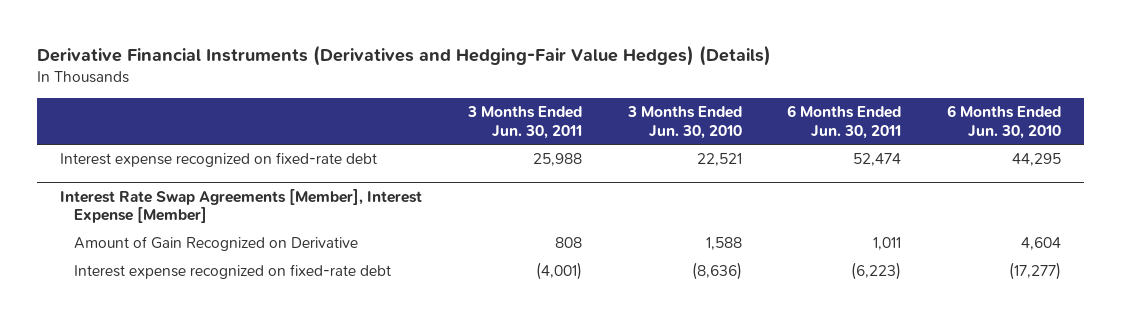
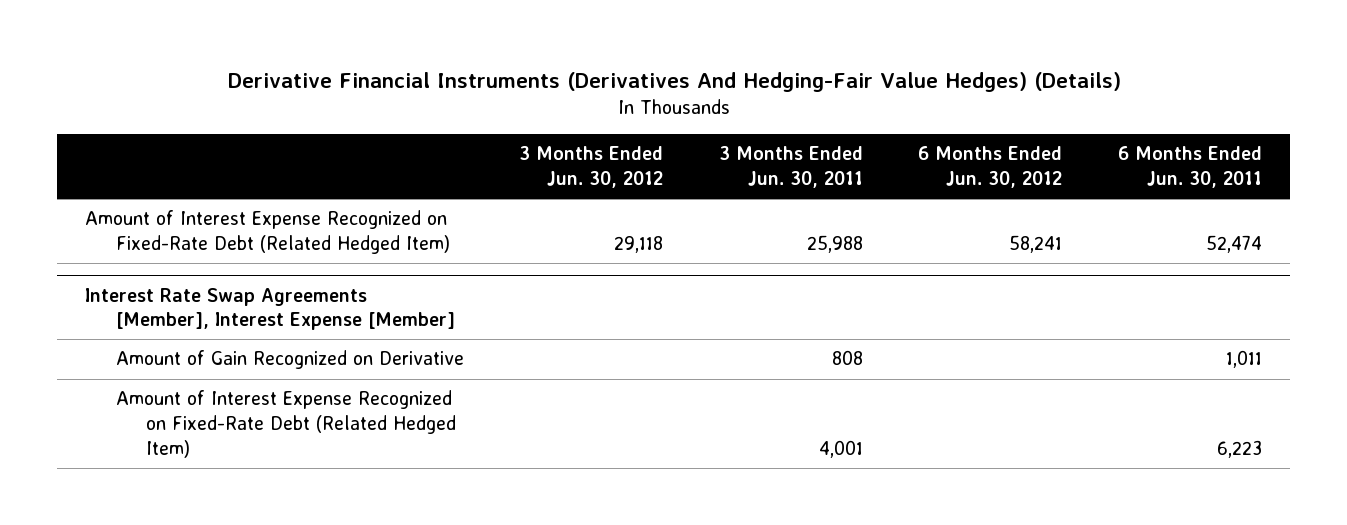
[37,45,772,67] Derivative Financial Instruments (Derivatives and Hedging-Fair Value Hedges) (Details) -> [227,71,1121,92] Derivative Financial Instruments (Derivatives And Hedging-Fair Value Hedges) (Details)
[626,106,742,139] 3 Months Ended Jun. 30, 2010 -> none
[947,105,1062,139] 6 Months Ended Jun. 30, 2010 -> none
none -> [519,146,664,189] 3 Months Ended Jun. 30, 2012
none -> [918,146,1063,189] 6 Months Ended Jun. 30, 2012
[60,152,378,168] Interest expense recognized on fixed-rate debt -> [85,210,450,255] Amount of Interest Expense Recognized on Fixed-Rate Debt (Related Hedged Item)
[73,264,391,280] Interest expense recognized on fixed-rate debt -> [115,390,457,458] Amount of Interest Expense Recognized on Fixed-Rate Debt (Related Hedged Item)
[535,262,582,281] (4,001) -> [818,439,863,458] 4,001
[851,262,902,281] (6,223) -> [1217,439,1263,458] 6,223

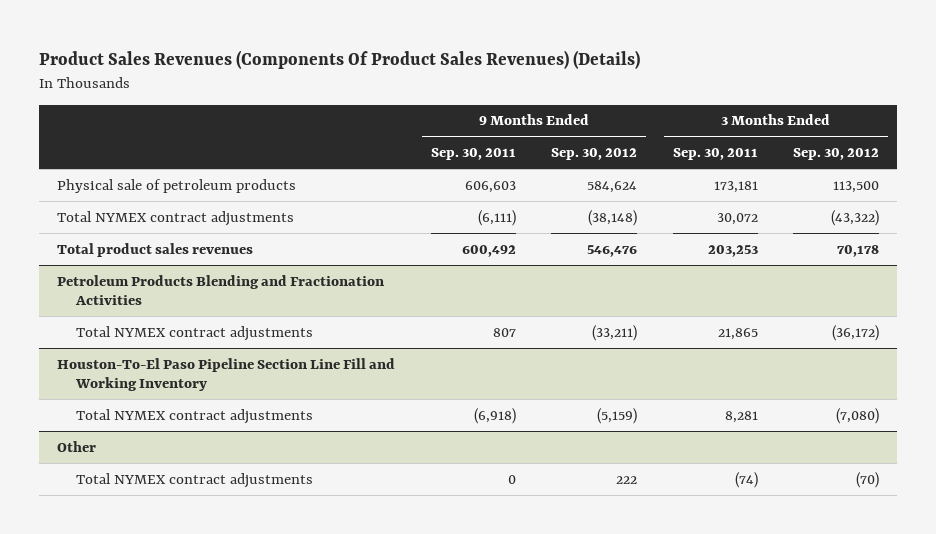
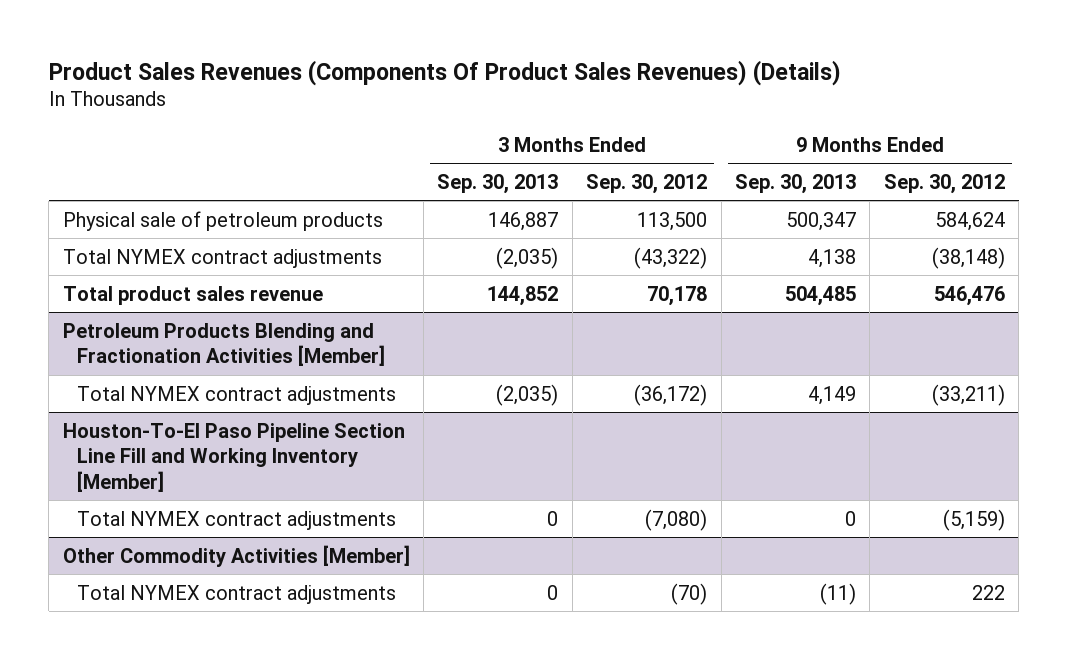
[430,148,516,161] Sep. 30, 2011 -> none
[672,148,758,161] Sep. 30, 2011 -> none
none -> [437,173,559,194] Sep. 30, 2013
none -> [734,173,856,194] Sep. 30, 2013
[56,242,253,257] Total product sales revenues -> [62,285,323,305] Total product sales revenue
[56,274,384,306] Petroleum Products Blending and Fractionation Activities -> [62,322,386,367] Petroleum Products Blending and Fractionation Activities [Member]
[56,357,395,392] Houston-To-El Paso Pipeline Section Line Fill and Working Inventory -> [62,422,405,493] Houston-To-El Paso Pipeline Section Line Fill and Working Inventory [Member]
[56,440,96,452] Other -> none
none -> [62,544,410,567] Other Commodity Activities [Member]

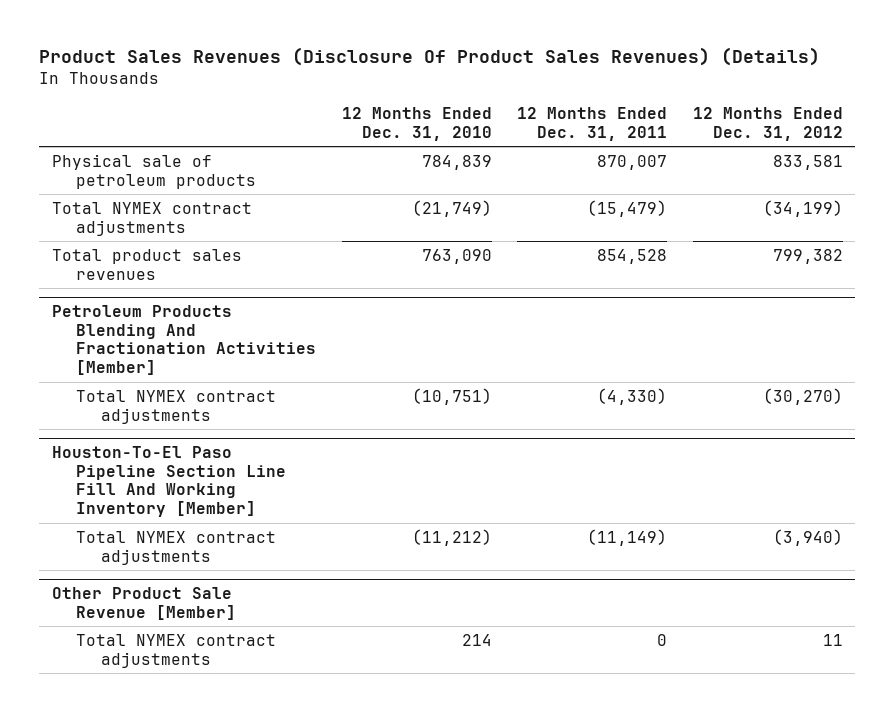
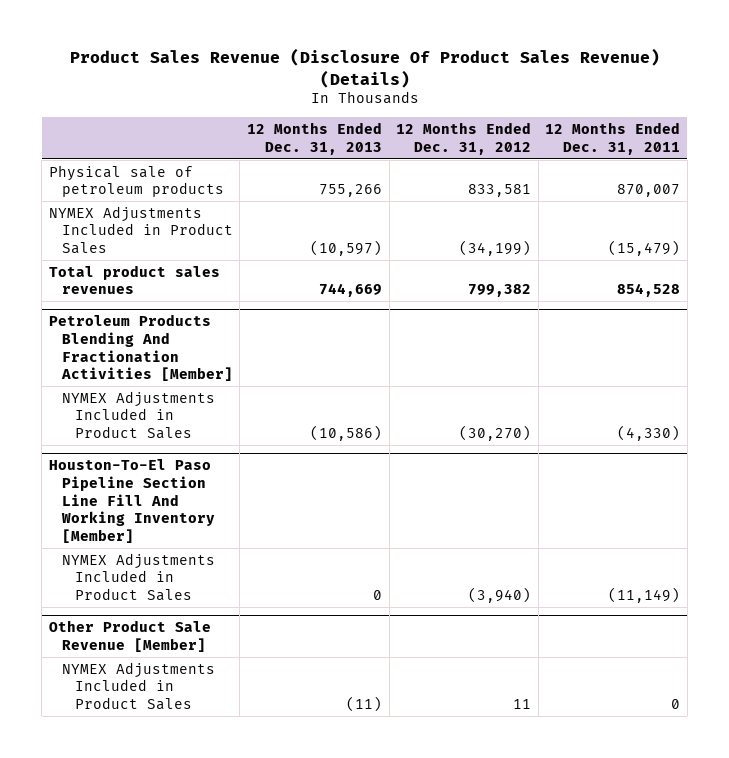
[38,46,820,66] Product Sales Revenues (Disclosure Of Product Sales Revenues) (Details) -> [69,48,660,88] Product Sales Revenue (Disclosure Of Product Sales Revenue) (Details)
[341,107,492,141] 12 Months Ended Dec. 31, 2010 -> none
none -> [247,121,383,155] 12 Months Ended Dec. 31, 2013
[51,201,252,236] Total NYMEX contract adjustments -> [48,205,233,254] NYMEX Adjustments Included in Product Sales
[76,389,277,424] Total NYMEX contract adjustments -> [61,390,215,439] NYMEX Adjustments Included in Product Sales
[76,530,277,565] Total NYMEX contract adjustments -> [61,552,215,601] NYMEX Adjustments Included in Product Sales
[76,633,277,668] Total NYMEX contract adjustments -> none
none -> [61,661,215,710] NYMEX Adjustments Included in Product Sales

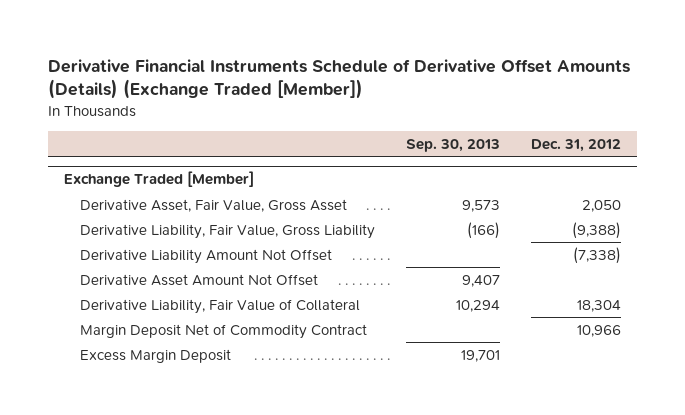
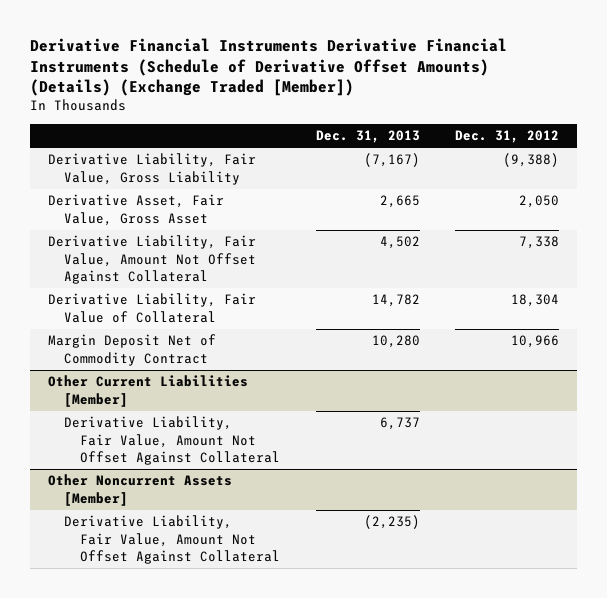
[48,58,631,100] Derivative Financial Instruments Schedule of Derivative Offset Amounts (Details) (Exchange Traded [Member]) -> [30,37,508,97] Derivative Financial Instruments Derivative Financial Instruments (Schedule of Derivative Offset Amounts) (Details) (Exchange Traded [Member])
[406,138,501,152] Sep. 30, 2013 -> none
none -> [315,130,420,144] Dec. 31, 2013
[63,171,254,188] Exchange Traded [Member] -> none
[79,198,347,212] Derivative Asset, Fair Value, Gross Asset -> none
[79,273,318,286] Derivative Asset Amount Not Offset -> none
none -> [47,194,224,226] Derivative Asset, Fair Value, Gross Asset
[79,248,332,264] Derivative Liability Amount Not Offset -> [47,235,257,284] Derivative Liability, Fair Value, Amount Not Offset Against Collateral
[573,246,622,264] (7,338) -> [519,236,560,250] 7,338
[79,348,231,363] Excess Margin Deposit -> none
none -> [47,375,248,407] Other Current Liabilities [Member]
none -> [64,416,281,465] Derivative Liability, Fair Value, Amount Not Offset Against Collateral
none -> [47,474,232,506] Other Noncurrent Assets [Member]
none -> [64,515,281,564] Derivative Liability, Fair Value, Amount Not Offset Against Collateral

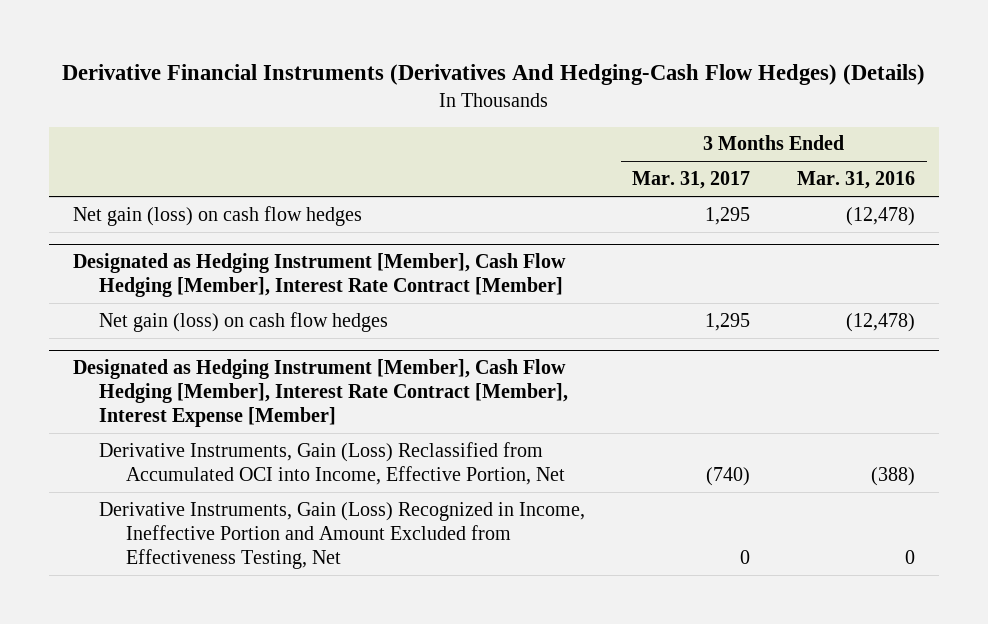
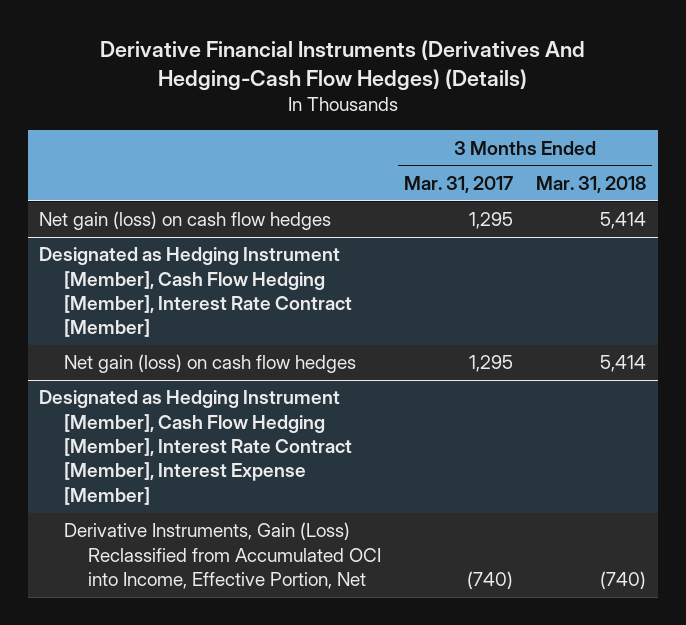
[797,171,916,190] Mar. 31, 2016 -> none
none -> [536,175,647,193] Mar. 31, 2018
[99,501,586,569] Derivative Instruments, Gain (Loss) Recognized in Income, Ineffective Portion and Amount Excluded from Effectiveness Testing, Net -> none

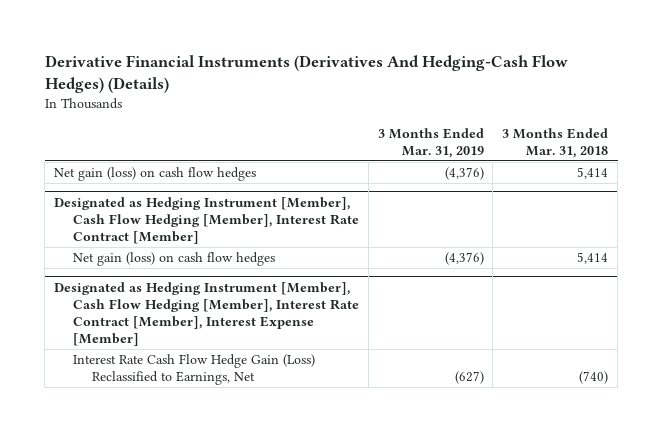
[404,175,514,193] Mar. 31, 2017 -> none
none -> [377,127,484,158] 3 Months Ended Mar. 31, 2019
[63,522,381,590] Derivative Instruments, Gain (Loss) Reclassified from Accumulated OCI into Income, Effective Portion, Net -> none
none -> [72,354,315,386] Interest Rate Cash Flow Hedge Gain (Loss) Reclassified to Earnings, Net

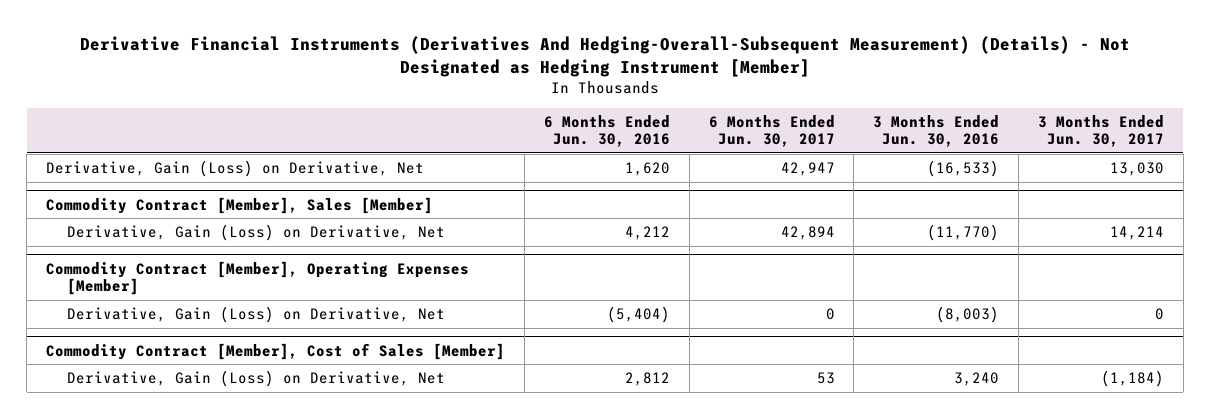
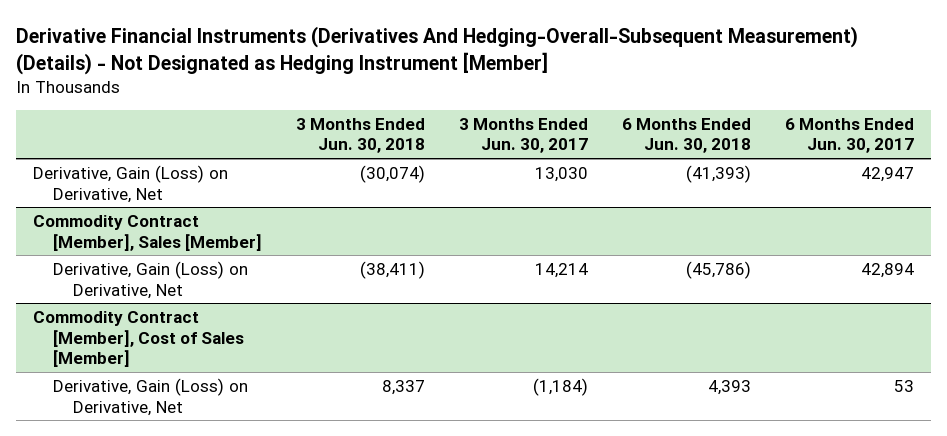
[543,115,670,148] 6 Months Ended Jun. 30, 2016 -> none
[873,115,1000,148] 3 Months Ended Jun. 30, 2016 -> none
none -> [296,117,426,154] 3 Months Ended Jun. 30, 2018
none -> [621,117,751,154] 6 Months Ended Jun. 30, 2018
[46,260,470,295] Commodity Contract [Member], Operating Expenses [Member] -> none
[67,306,446,324] Derivative, Gain (Loss) on Derivative, Net -> none

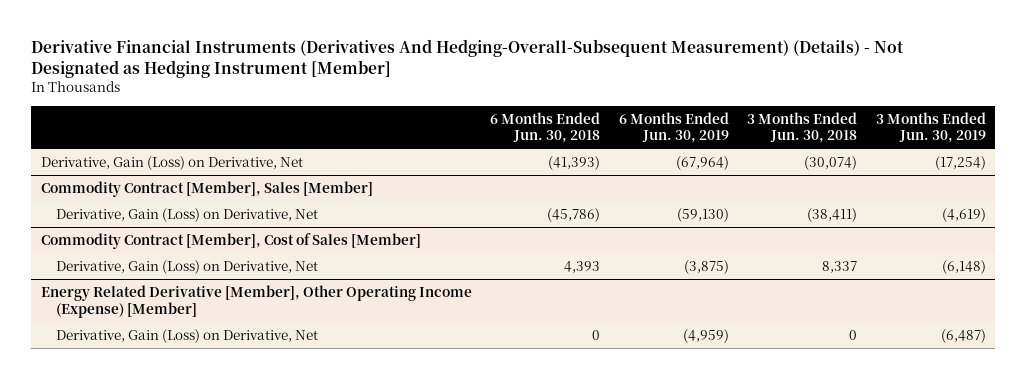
[458,117,588,154] 3 Months Ended Jun. 30, 2017 -> none
[784,117,914,154] 6 Months Ended Jun. 30, 2017 -> none
none -> [618,111,729,144] 6 Months Ended Jun. 30, 2019
none -> [875,111,986,144] 3 Months Ended Jun. 30, 2019
none -> [40,284,472,318] Energy Related Derivative [Member], Other Operating Income (Expense) [Member]
none -> [55,328,318,343] Derivative, Gain (Loss) on Derivative, Net

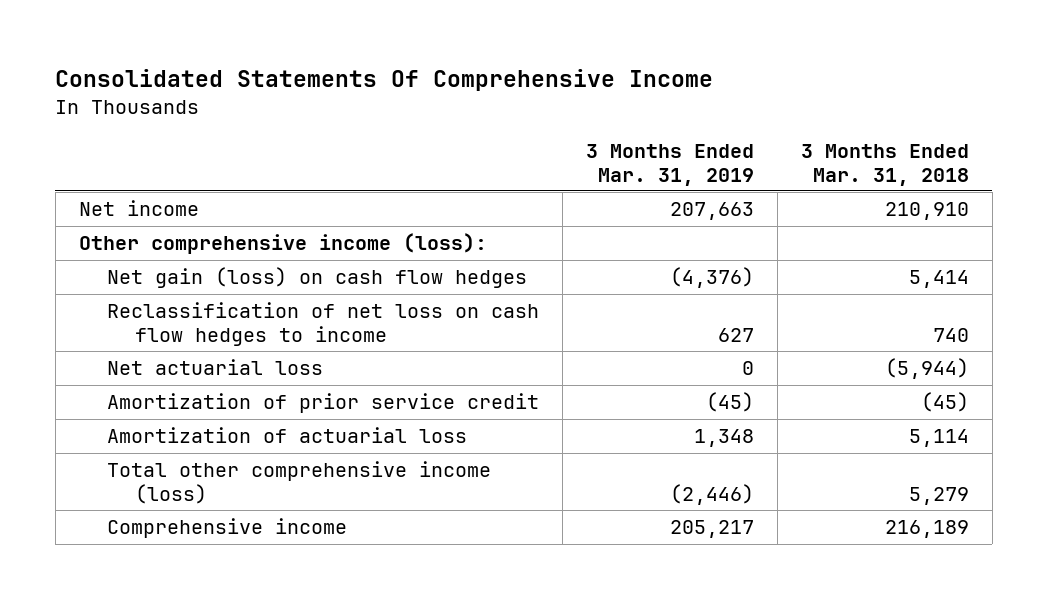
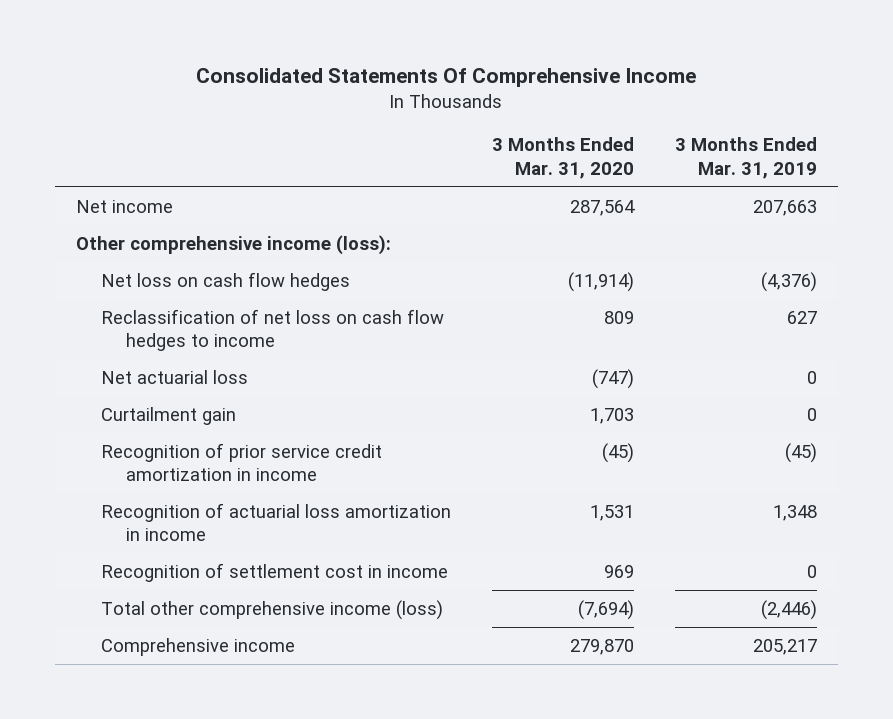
[800,143,969,186] 3 Months Ended Mar. 31, 2018 -> none
none -> [491,137,634,179] 3 Months Ended Mar. 31, 2020
[106,267,527,289] Net gain (loss) on cash flow hedges -> [100,272,350,292] Net loss on cash flow hedges
none -> [100,407,236,426] Curtailment gain
[106,393,539,414] Amortization of prior service credit -> [100,443,382,482] Recognition of prior service credit amortization in income
[106,427,467,444] Amortization of actuarial loss -> [100,503,451,542] Recognition of actuarial loss amortization in income
none -> [100,563,448,583] Recognition of settlement cost in income

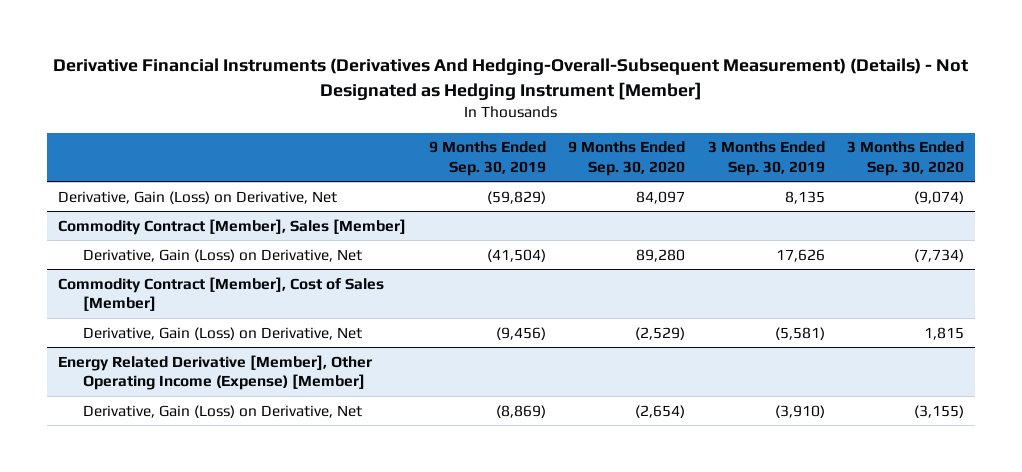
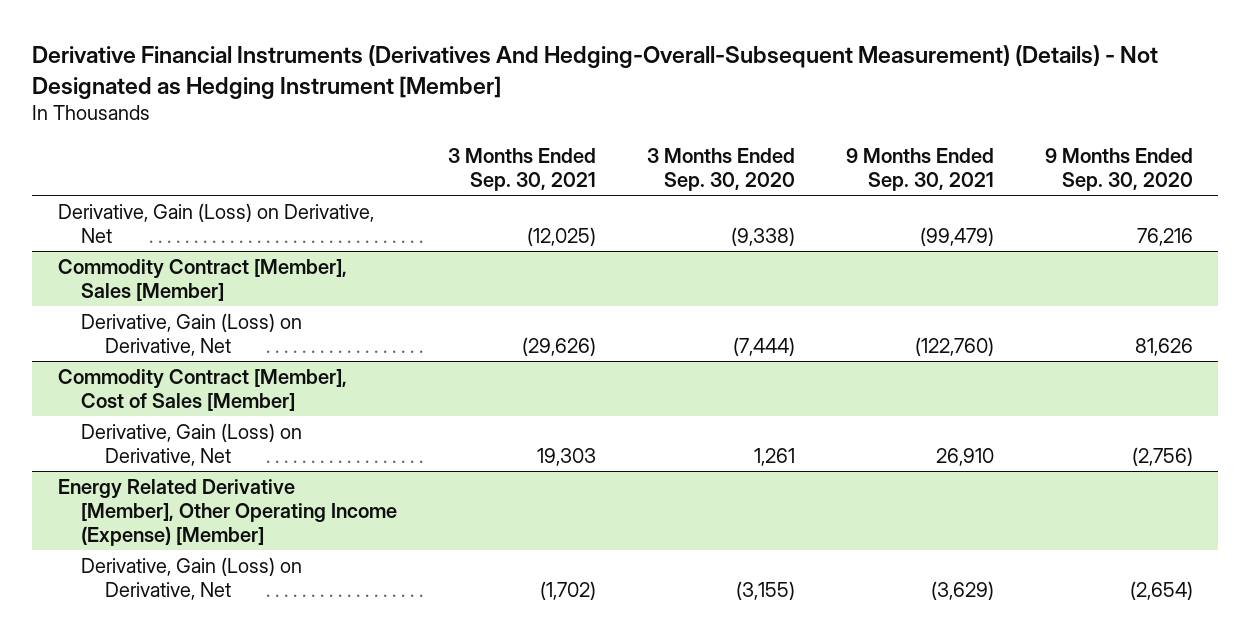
[428,141,546,176] 9 Months Ended Sep. 30, 2019 -> none
[707,141,825,176] 3 Months Ended Sep. 30, 2019 -> none
none -> [448,147,597,192] 3 Months Ended Sep. 30, 2021
none -> [846,147,995,192] 9 Months Ended Sep. 30, 2021
[636,190,686,204] 84,097 -> [1136,227,1193,246] 76,216
[914,190,965,204] (9,074) -> [731,226,796,246] (9,338)
[636,248,686,262] 89,280 -> [1134,337,1193,356] 81,626
[914,248,965,262] (7,734) -> [733,336,796,356] (7,444)
[635,326,686,340] (2,529) -> [1131,446,1193,466] (2,756)
[924,326,965,340] 1,815 -> [754,447,796,466] 1,261

